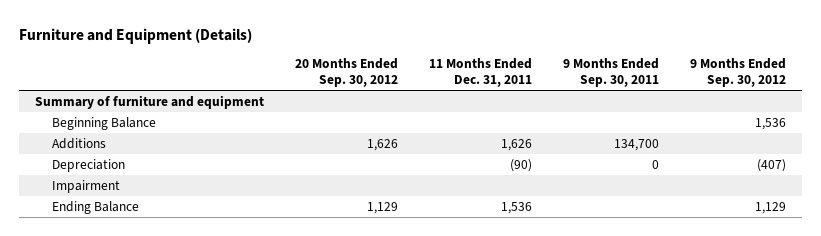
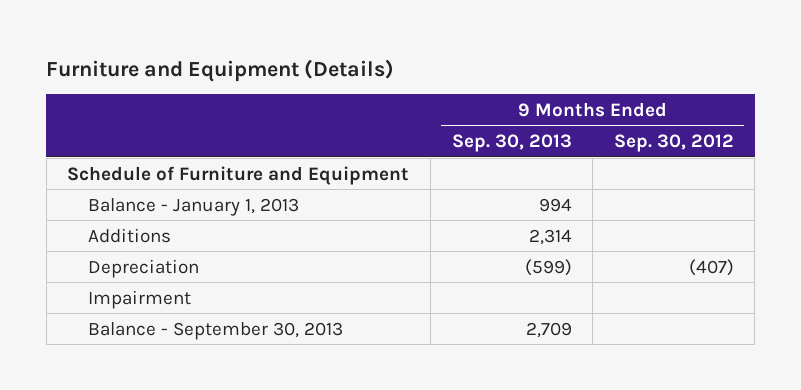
[294,58,398,88] 20 Months Ended Sep. 30, 2012 -> none
[428,58,532,88] 11 Months Ended Dec. 31, 2011 -> none
[562,58,659,88] 9 Months Ended Sep. 30, 2011 -> none
none -> [451,134,572,153] Sep. 30, 2013
[52,117,157,131] Beginning Balance -> none
[34,95,264,110] Summary of furniture and equipment -> [67,165,410,185] Schedule of Furniture and Equipment
none -> [88,197,300,216] Balance - January 1, 2013
[52,201,140,215] Ending Balance -> none
none -> [88,321,344,340] Balance - September 30, 2013

